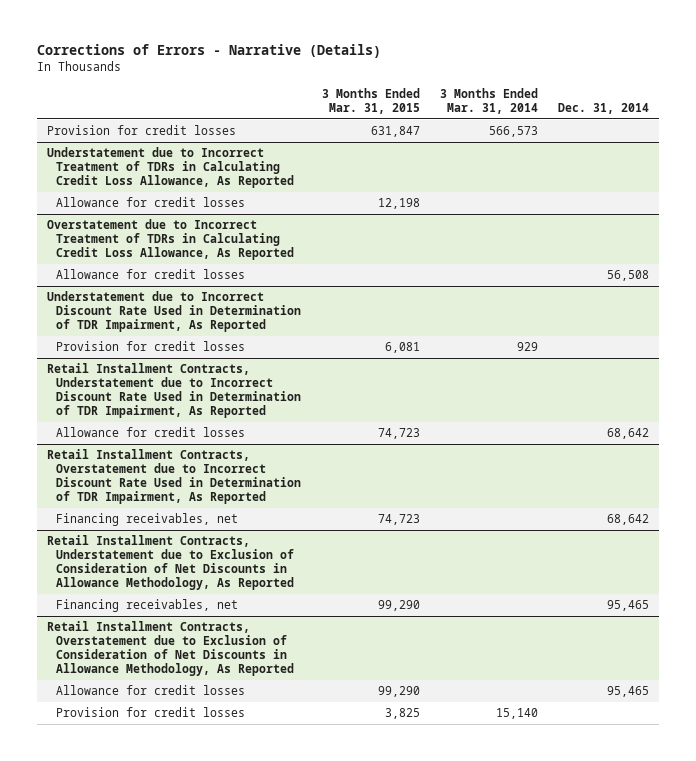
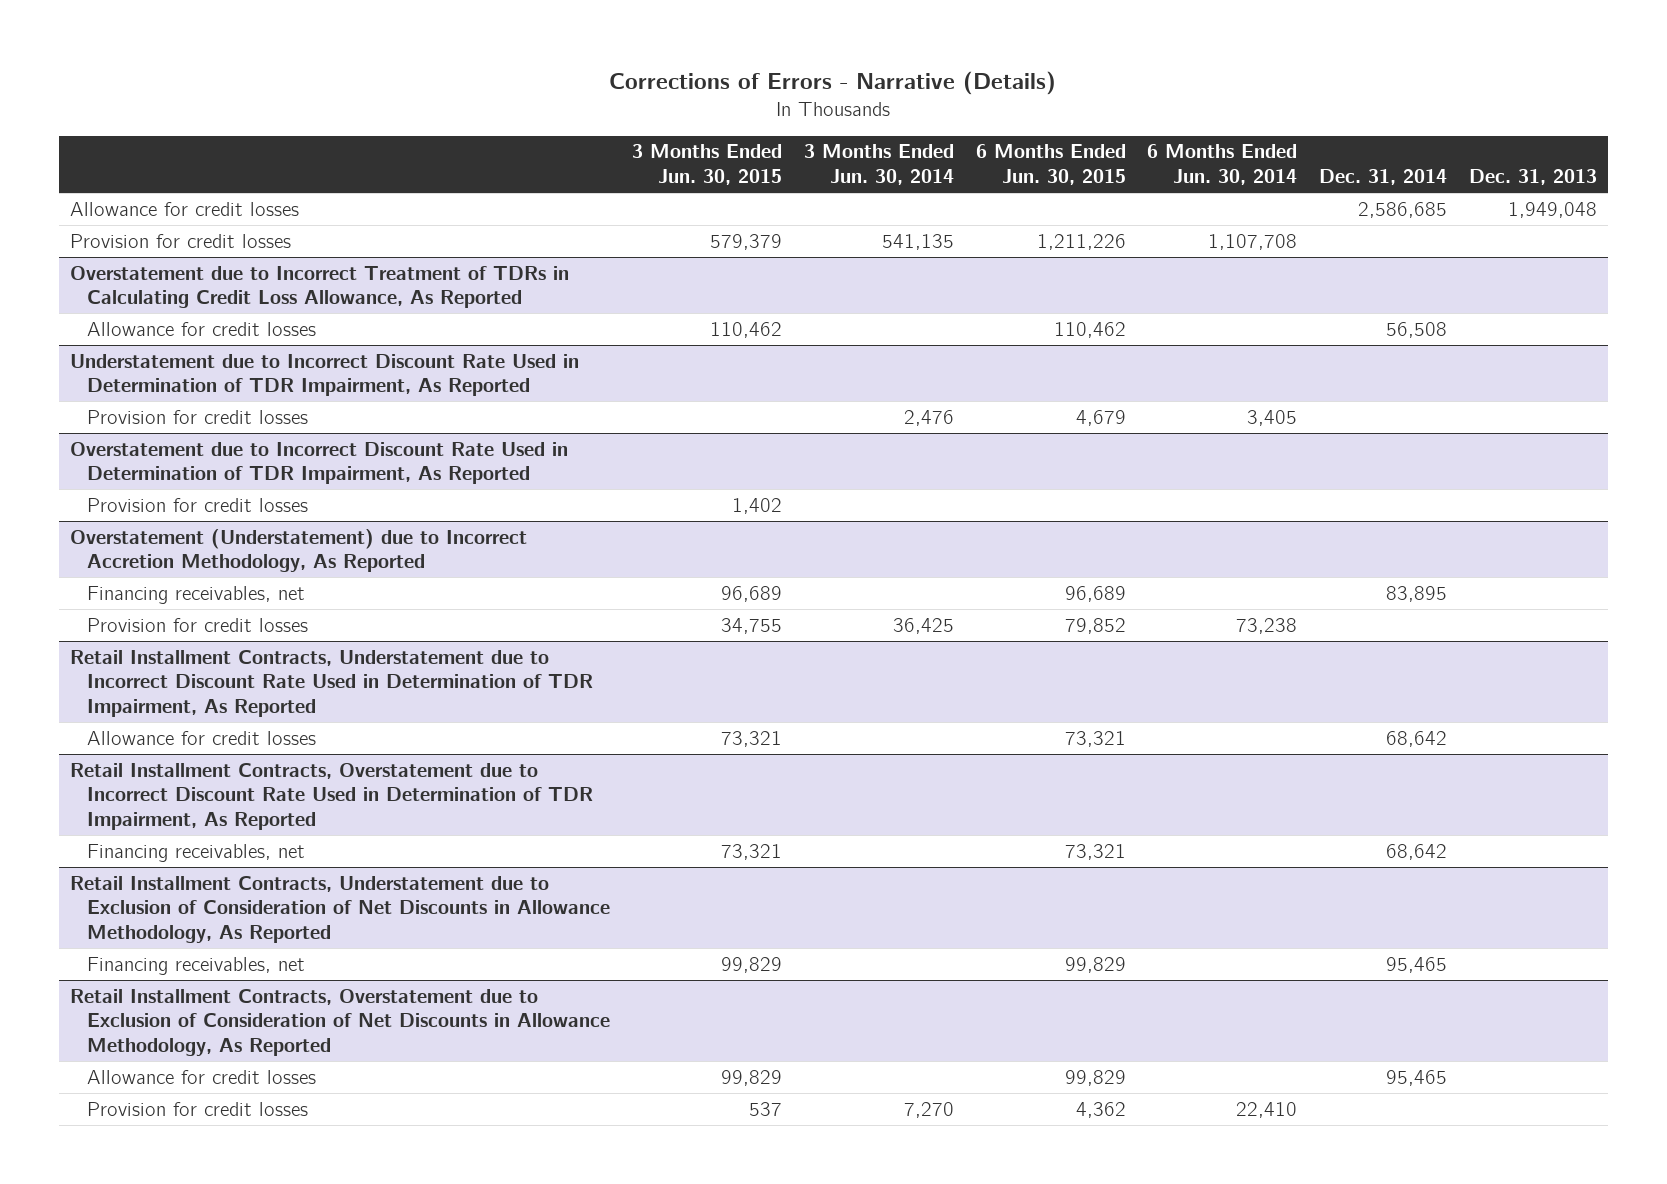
[321,87,420,114] 3 Months Ended Mar. 31, 2015 -> none
[439,87,538,114] 3 Months Ended Mar. 31, 2014 -> none
none -> [632,144,783,186] 3 Months Ended Jun. 30, 2015
none -> [803,144,954,186] 3 Months Ended Jun. 30, 2014
none -> [975,144,1126,186] 6 Months Ended Jun. 30, 2015
none -> [1147,144,1298,186] 6 Months Ended Jun. 30, 2014
none -> [1469,169,1598,186] Dec. 31, 2013
none -> [69,201,299,216] Allowance for credit losses
[47,147,295,189] Understatement due to Incorrect Treatment of TDRs in Calculating Credit Loss Allowance, As Reported -> none
[56,197,246,208] Allowance for credit losses -> none
none -> [69,441,568,485] Overstatement due to Incorrect Discount Rate Used in Determination of TDR Impairment, As Reported
none -> [87,497,309,512] Provision for credit losses
none -> [69,528,527,573] Overstatement (Understatement) due to Incorrect Accretion Methodology, As Reported
none -> [87,585,306,604] Financing receivables, net
none -> [87,617,309,632] Provision for credit losses

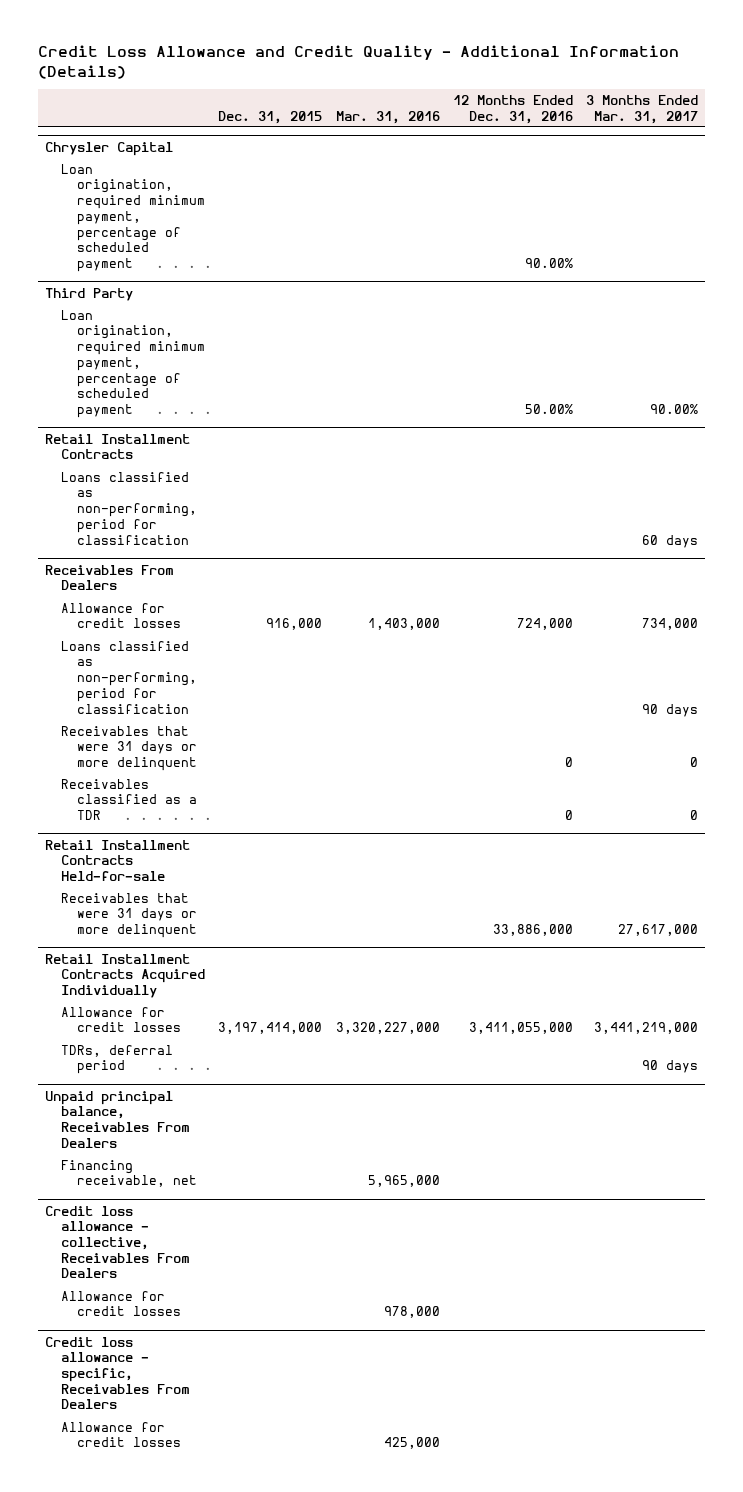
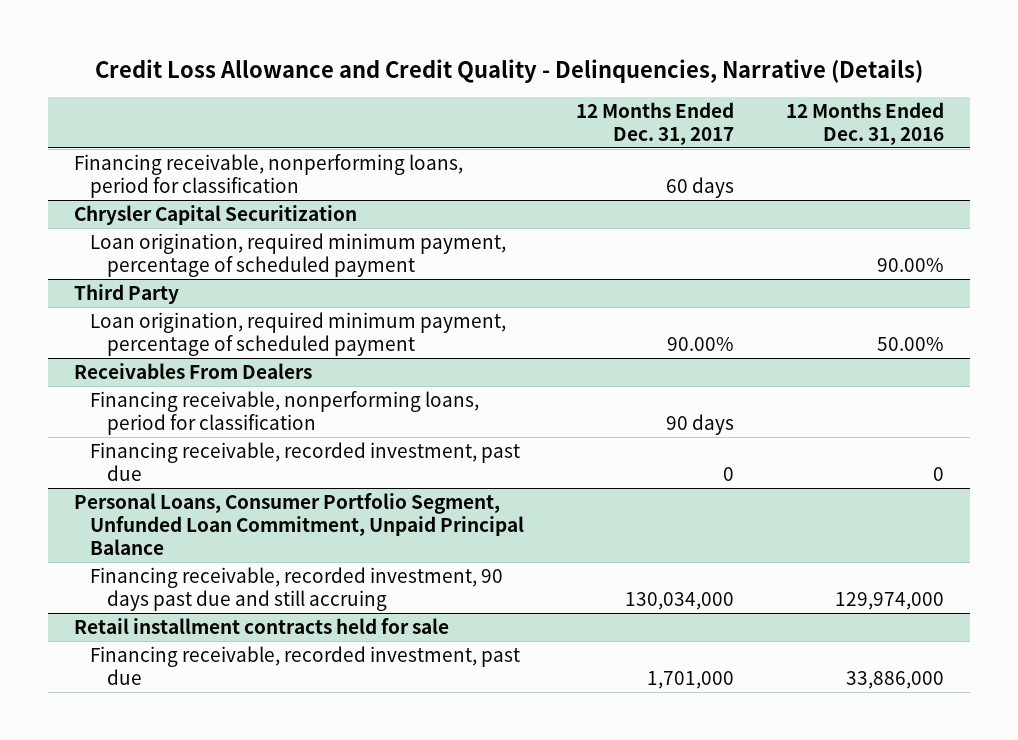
[37,45,679,79] Credit Loss Allowance and Credit Quality - Additional Information (Details) -> [95,58,924,83] Credit Loss Allowance and Credit Quality - Delinquencies, Narrative (Details)
[218,110,323,124] Dec. 31, 2015 -> none
[335,110,440,124] Mar. 31, 2016 -> none
[586,94,699,124] 3 Months Ended Mar. 31, 2017 -> none
none -> [576,101,735,145] 12 Months Ended Dec. 31, 2017
none -> [74,154,464,198] Financing receivable, nonperforming loans, period for classification
[44,141,173,156] Chrysler Capital -> [74,205,358,226] Chrysler Capital Securitization
[44,433,190,460] Retail Installment Contracts -> none
[60,471,197,545] Loans classified as non-performing, period for classification -> none
[60,602,181,629] Allowance for credit losses -> none
[60,778,197,821] Receivables classified as a TDR -> none
[44,953,205,999] Retail Installment Contracts Acquired Individually -> none
[60,1006,181,1033] Allowance for credit losses -> none
[60,1044,173,1075] TDRs, deferral period -> none
[44,1090,190,1148] Unpaid principal balance, Receivables From Dealers -> none
[60,1159,197,1188] Financing receivable, net -> none
[44,1205,190,1279] Credit loss allowance - collective, Receivables From Dealers -> none
[60,1290,181,1317] Allowance for credit losses -> none
[44,1336,190,1410] Credit loss allowance - specific, Receivables From Dealers -> none
[60,1421,181,1448] Allowance for credit losses -> none
[60,640,197,714] Loans classified as non-performing, period for classification -> [90,391,480,435] Financing receivable, nonperforming loans, period for classification
[60,725,197,772] Receivables that were 31 days or more delinquent -> [90,442,521,481] Financing receivable, recorded investment, past due
none -> [74,493,525,555] Personal Loans, Consumer Portfolio Segment, Unfunded Loan Commitment, Unpaid Principal Balance
none -> [90,567,504,611] Financing receivable, recorded investment, 90 days past due and still accruing
[44,839,190,882] Retail Installment Contracts Held-for-sale -> [74,618,450,635] Retail installment contracts held for sale
[60,892,197,939] Receivables that were 31 days or more delinquent -> [90,646,521,685] Financing receivable, recorded investment, past due

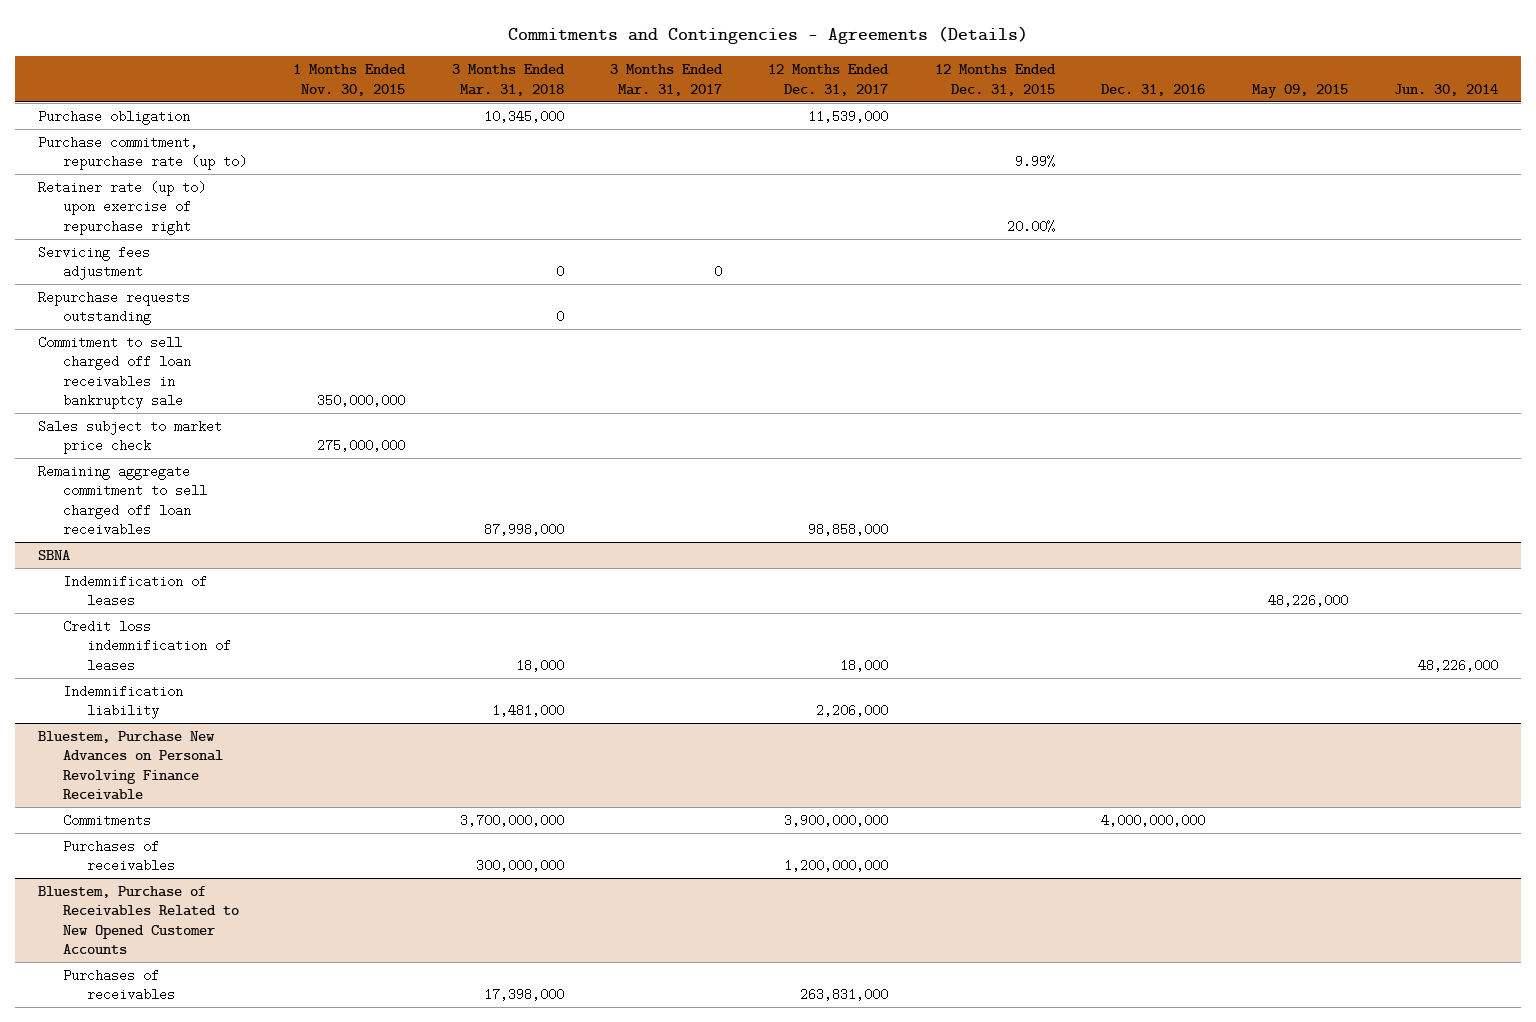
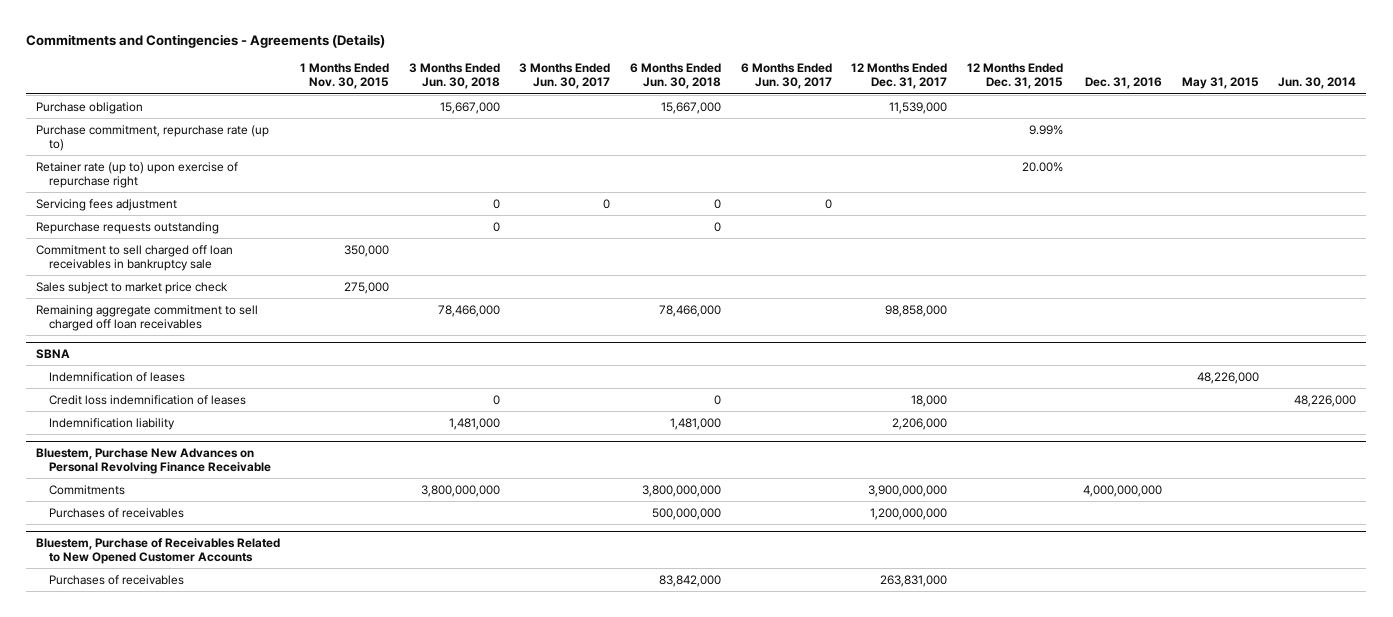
[451,64,565,96] 3 Months Ended Mar. 31, 2018 -> none
[609,64,723,96] 3 Months Ended Mar. 31, 2017 -> none
[1251,83,1348,98] May 09, 2015 -> none
none -> [408,63,500,90] 3 Months Ended Jun. 30, 2018
none -> [519,63,611,90] 3 Months Ended Jun. 30, 2017
none -> [630,63,722,90] 6 Months Ended Jun. 30, 2018
none -> [740,63,832,90] 6 Months Ended Jun. 30, 2017
none -> [1181,77,1259,90] May 31, 2015
[317,394,406,408] 350,000,000 -> [343,244,389,257] 350,000
[317,439,406,453] 275,000,000 -> [343,281,389,294] 275,000

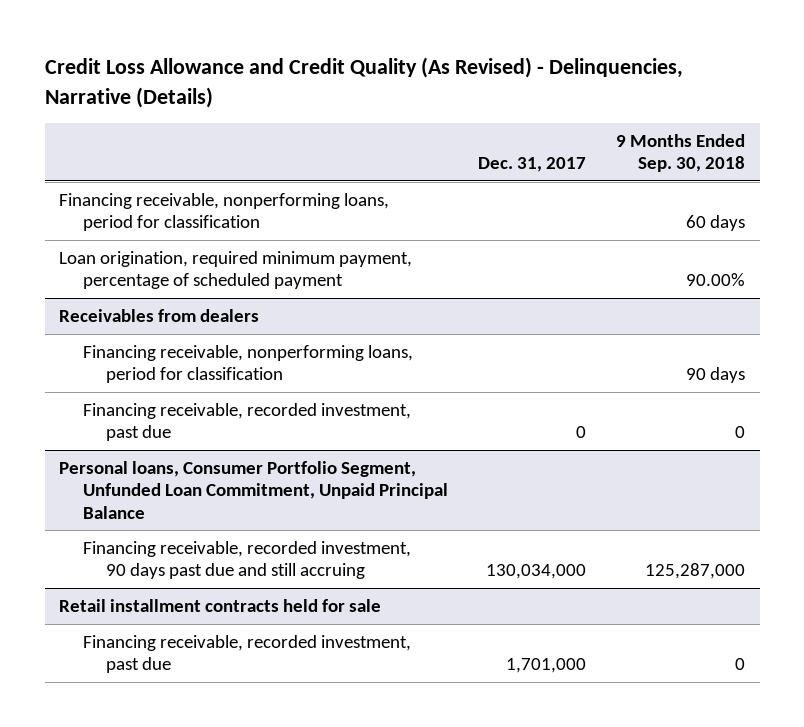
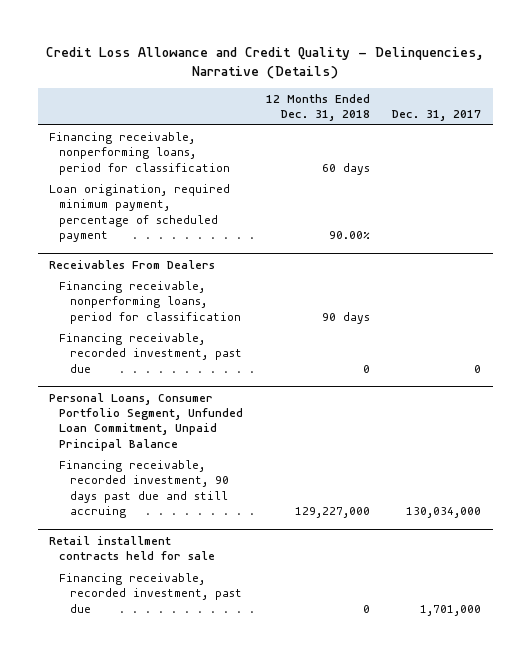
[44,57,683,108] Credit Loss Allowance and Credit Quality (As Revised) - Delinquencies, Narrative (Details) -> [46,46,485,79] Credit Loss Allowance and Credit Quality - Delinquencies, Narrative (Details)
[615,133,745,173] 9 Months Ended Sep. 30, 2018 -> none
none -> [265,93,370,122] 12 Months Ended Dec. 31, 2018
[59,309,260,323] Receivables from dealers -> [48,259,215,269] Receivables From Dealers
[59,461,448,519] Personal loans, Consumer Portfolio Segment, Unfunded Loan Commitment, Unpaid Principal Balance -> [48,392,244,451] Personal Loans, Consumer Portfolio Segment, Unfunded Loan Commitment, Unpaid Principal Balance

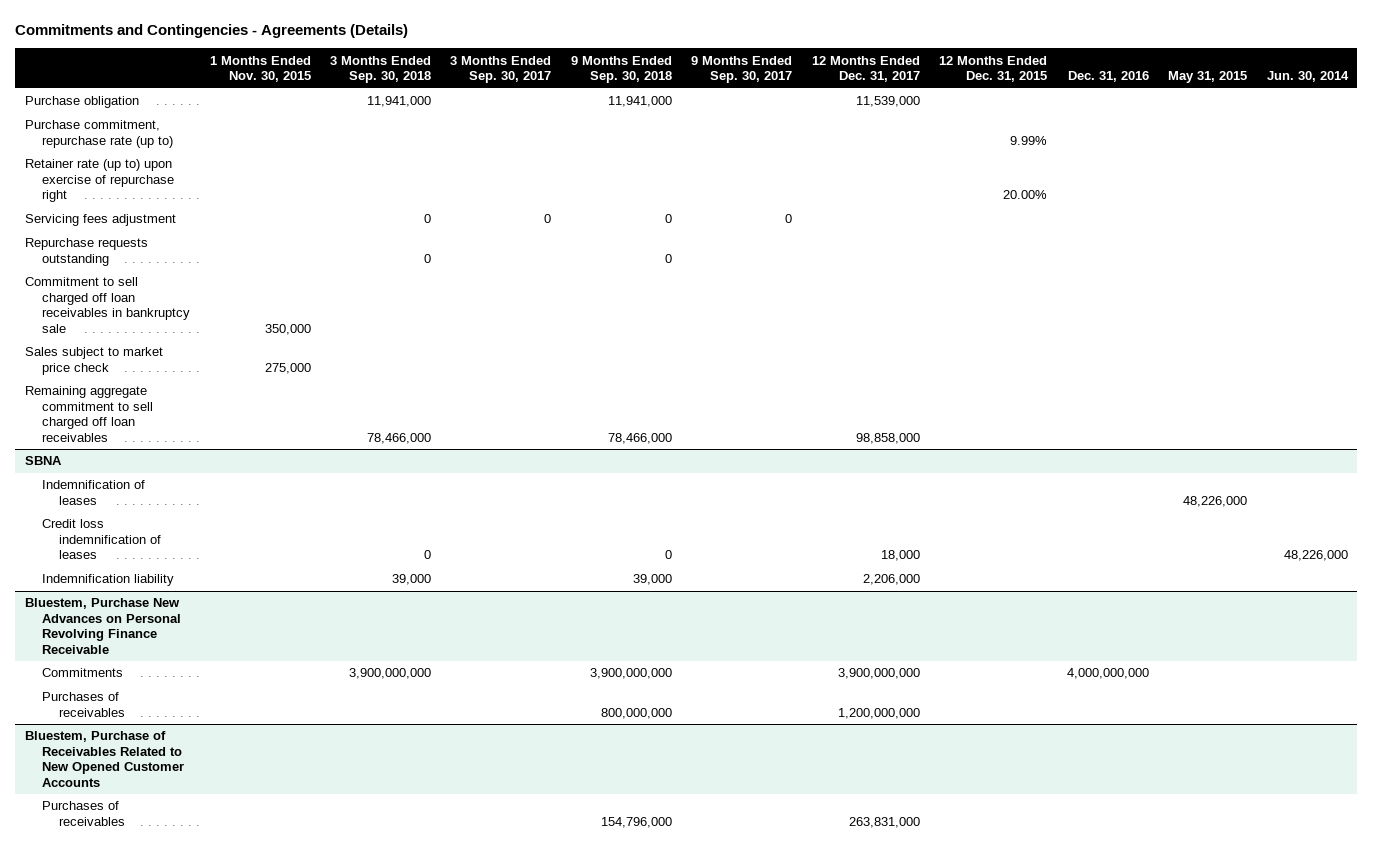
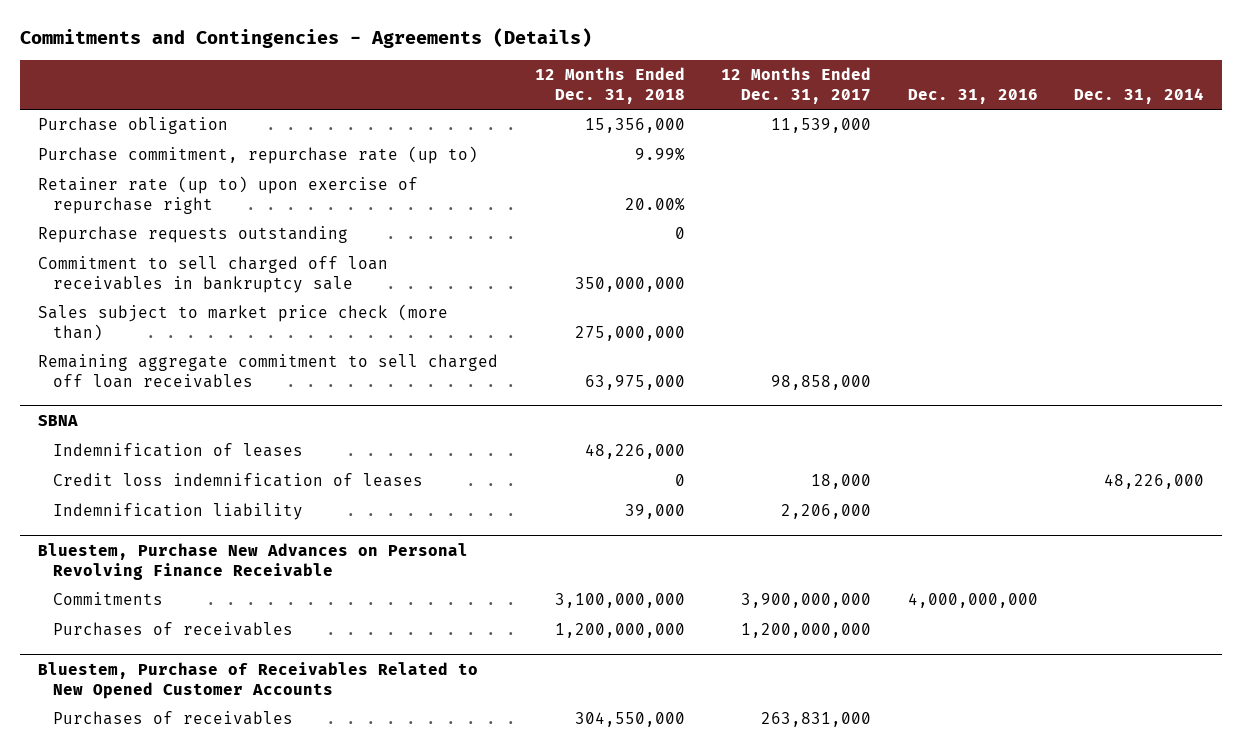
[209,55,311,83] 1 Months Ended Nov. 30, 2015 -> none
[330,55,432,84] 3 Months Ended Sep. 30, 2018 -> none
[450,55,552,84] 3 Months Ended Sep. 30, 2017 -> none
[570,55,672,84] 9 Months Ended Sep. 30, 2018 -> none
[691,55,793,84] 9 Months Ended Sep. 30, 2017 -> none
[939,55,1048,83] 12 Months Ended Dec. 31, 2015 -> none
[1168,71,1248,84] May 31, 2015 -> none
[1266,71,1349,83] Jun. 30, 2014 -> none
none -> [534,66,685,104] 12 Months Ended Dec. 31, 2018
none -> [1074,87,1205,104] Dec. 31, 2014
[24,214,176,227] Servicing fees adjustment -> none
[24,347,163,375] Sales subject to market price check -> [38,304,449,342] Sales subject to market price check (more than)

